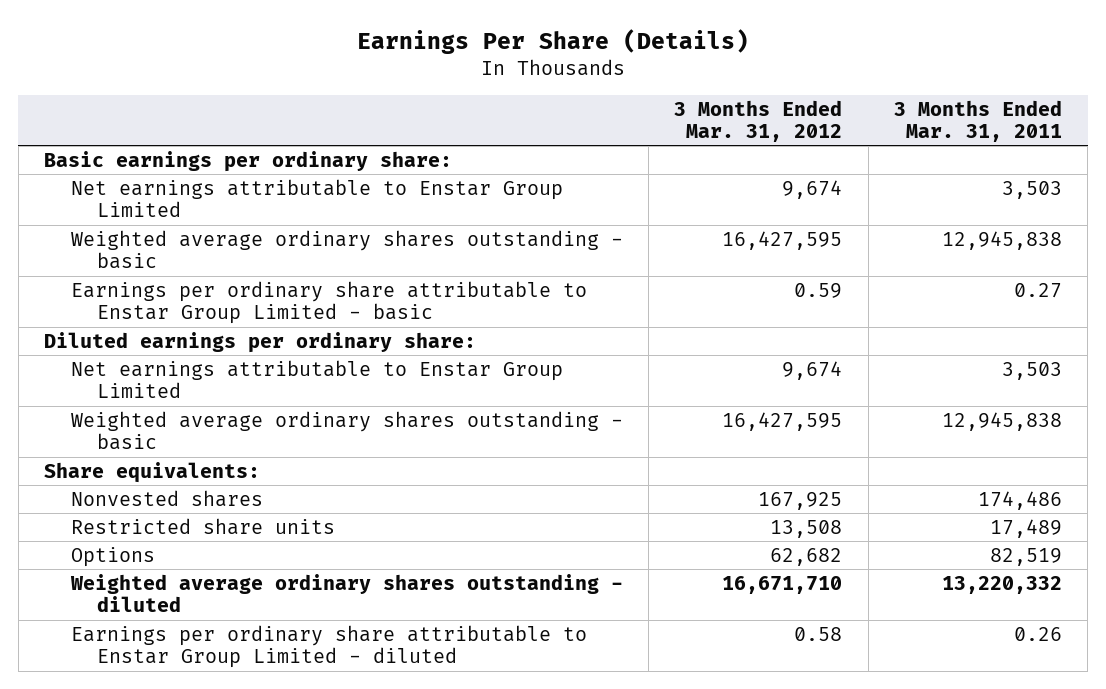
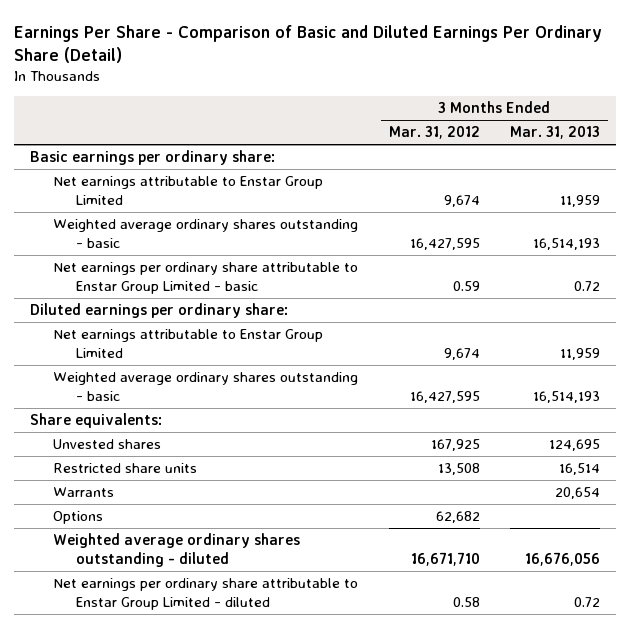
[356,28,749,54] Earnings Per Share (Details) -> [14,24,603,63] Earnings Per Share - Comparison of Basic and Diluted Earnings Per Ordinary Share (Detail)
[893,99,1062,143] 3 Months Ended Mar. 31, 2011 -> none
none -> [510,126,601,140] Mar. 31, 2013
[70,280,587,325] Earnings per ordinary share attributable to Enstar Group Limited - basic -> [52,262,358,294] Net earnings per ordinary share attributable to Enstar Group Limited - basic
[70,489,263,507] Nonvested shares -> [52,439,161,450] Unvested shares
none -> [52,487,114,498] Warrants
[70,624,587,669] Earnings per ordinary share attributable to Enstar Group Limited - diluted -> [52,578,358,610] Net earnings per ordinary share attributable to Enstar Group Limited - diluted

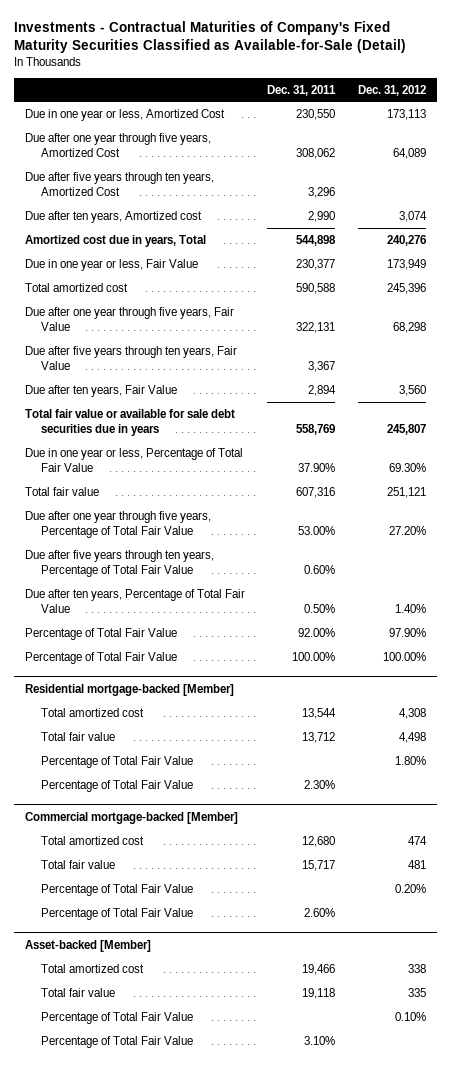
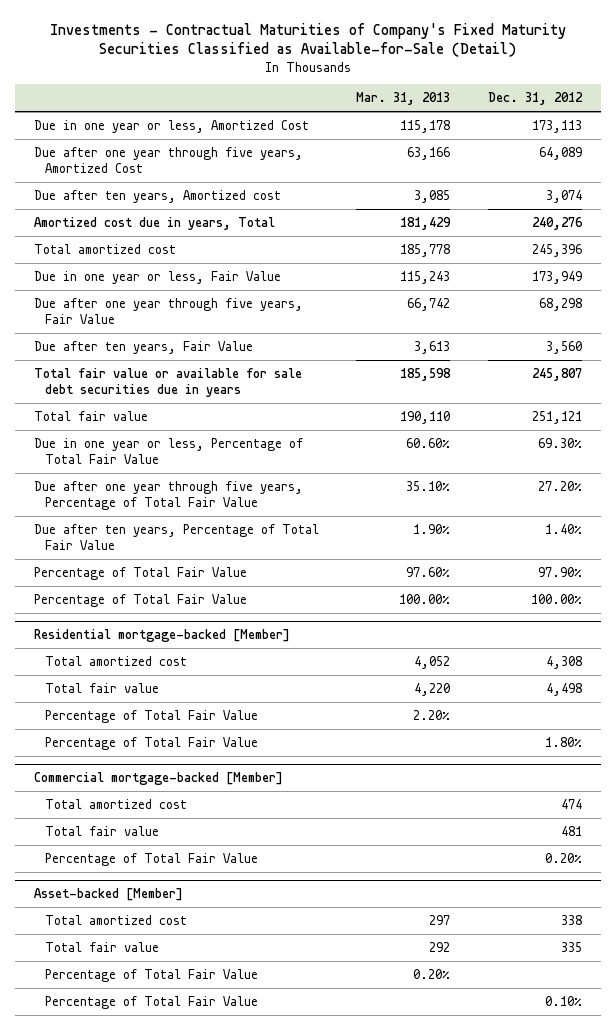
[267,84,337,96] Dec. 31, 2011 -> none
none -> [356,92,451,106] Mar. 31, 2013
[24,172,214,197] Due after five years through ten years, Amortized Cost -> none
[24,259,198,272] Due in one year or less, Fair Value -> [33,270,281,284] Due in one year or less, Fair Value
[24,346,237,371] Due after five years through ten years, Fair Value -> none
[24,448,243,473] Due in one year or less, Percentage of Total Fair Value -> [33,437,303,465] Due in one year or less, Percentage of Total Fair Value
[24,550,214,578] Due after five years through ten years, Percentage of Total Fair Value -> none
[40,756,193,769] Percentage of Total Fair Value -> [45,736,259,750] Percentage of Total Fair Value
[40,908,193,921] Percentage of Total Fair Value -> none
[40,1012,193,1025] Percentage of Total Fair Value -> [45,995,259,1009] Percentage of Total Fair Value

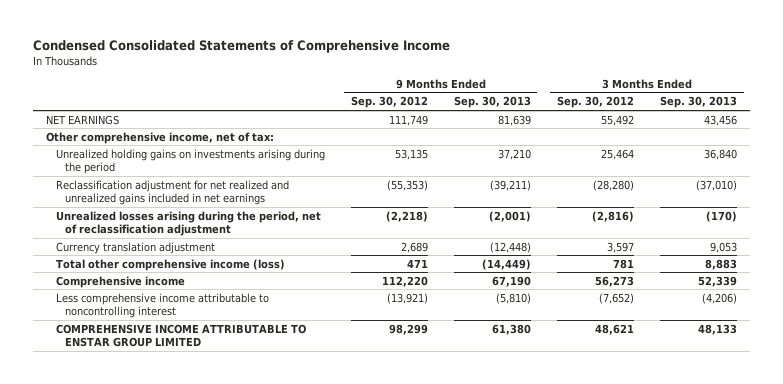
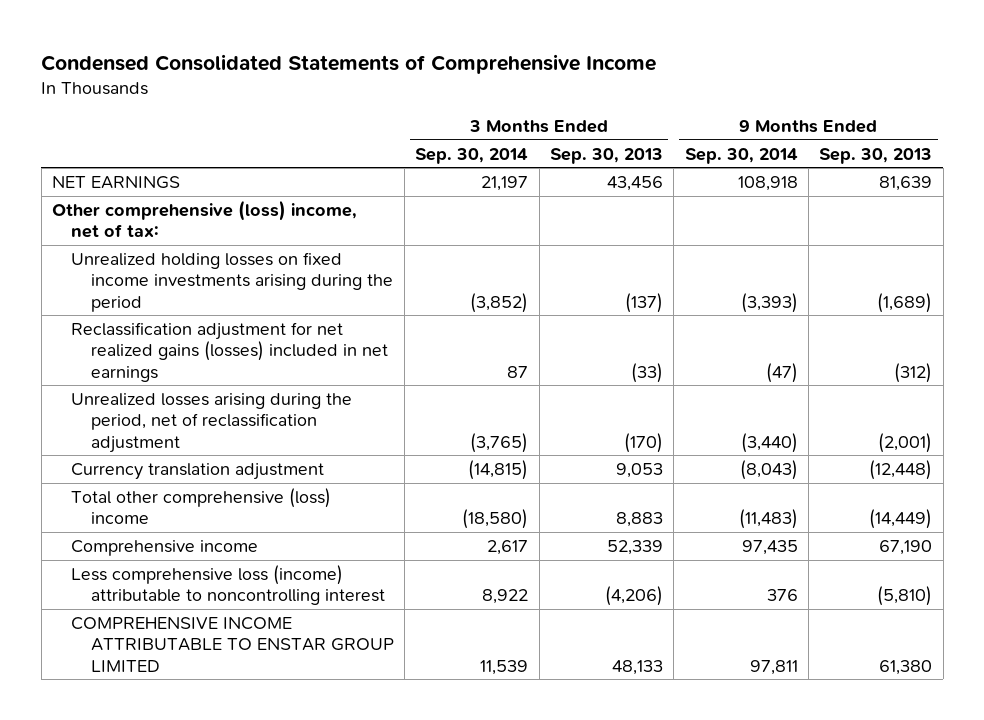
[350,96,428,109] Sep. 30, 2012 -> none
[556,96,634,109] Sep. 30, 2012 -> none
none -> [415,147,529,164] Sep. 30, 2014
none -> [684,147,798,164] Sep. 30, 2014
[45,131,274,144] Other comprehensive income, net of tax: -> [52,199,358,239] Other comprehensive (loss) income, net of tax:
[55,148,325,175] Unrealized holding gains on investments arising during the period -> [71,251,393,312] Unrealized holding losses on fixed income investments arising during the period
[497,148,531,160] 37,210 -> [877,292,933,313] (1,689)
[704,148,738,160] 36,840 -> [624,292,663,313] (137)
[55,179,289,206] Reclassification adjustment for net realized and unrealized gains included in net earnings -> [71,321,388,382] Reclassification adjustment for net realized gains (losses) included in net earnings
[489,179,531,191] (39,211) -> [894,362,933,383] (312)
[696,179,738,191] (37,010) -> [630,362,663,383] (33)
[55,258,285,271] Total other comprehensive income (loss) -> [71,487,332,525] Total other comprehensive (loss) income
[55,292,269,319] Less comprehensive income attributable to noncontrolling interest -> [71,564,385,606] Less comprehensive loss (income) attributable to noncontrolling interest

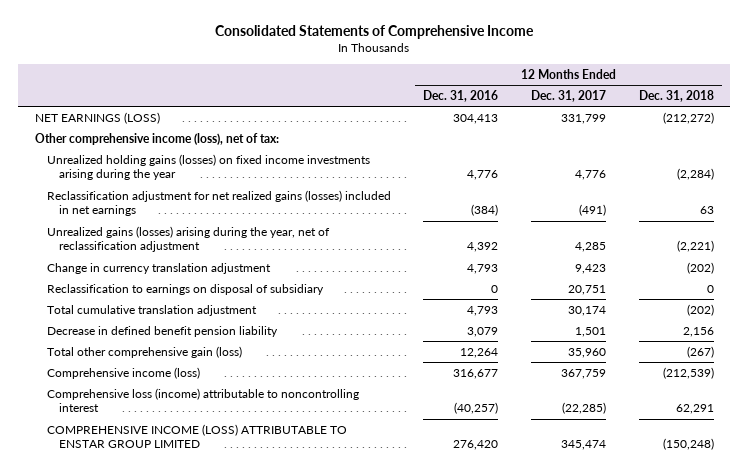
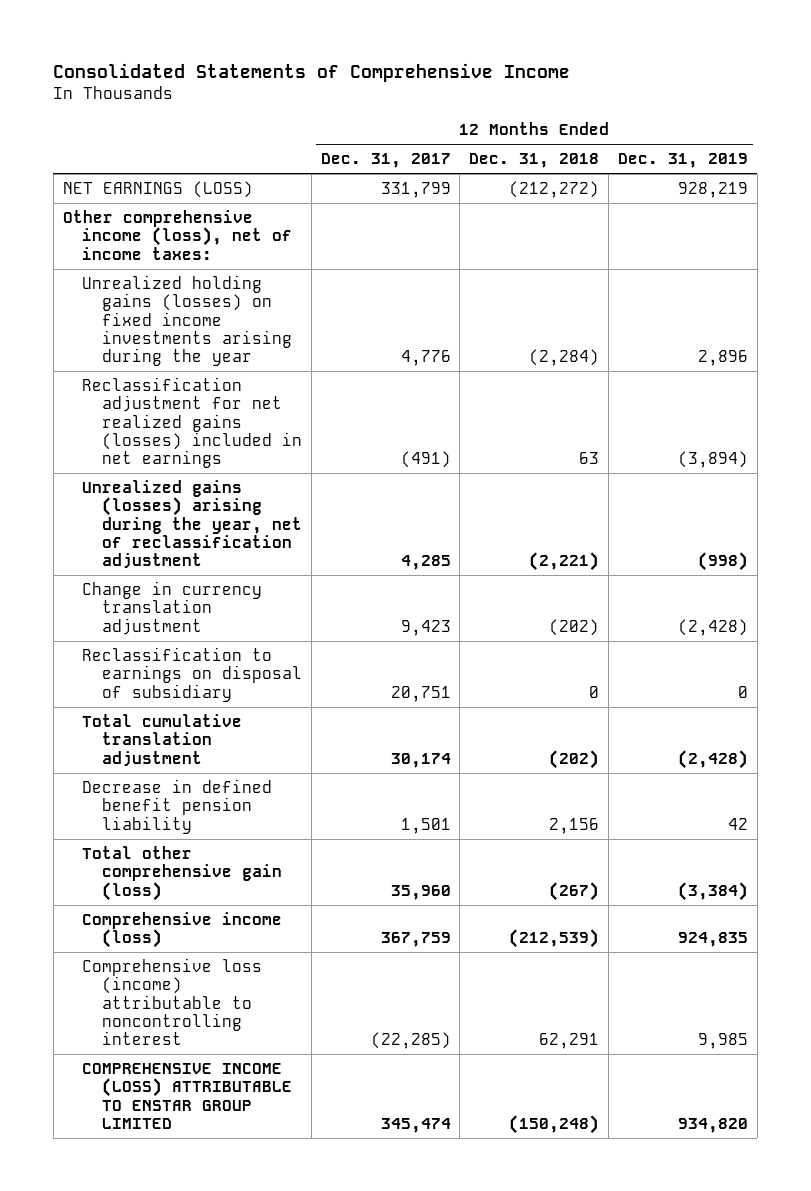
[423,90,499,103] Dec. 31, 2016 -> none
none -> [617,153,748,169] Dec. 31, 2019
[34,132,279,145] Other comprehensive income (loss), net of tax: -> [62,210,293,260] Other comprehensive income (loss), net of income taxes:

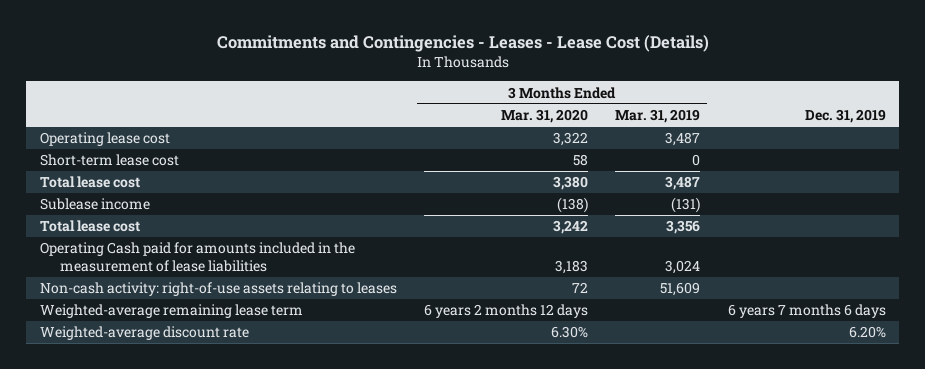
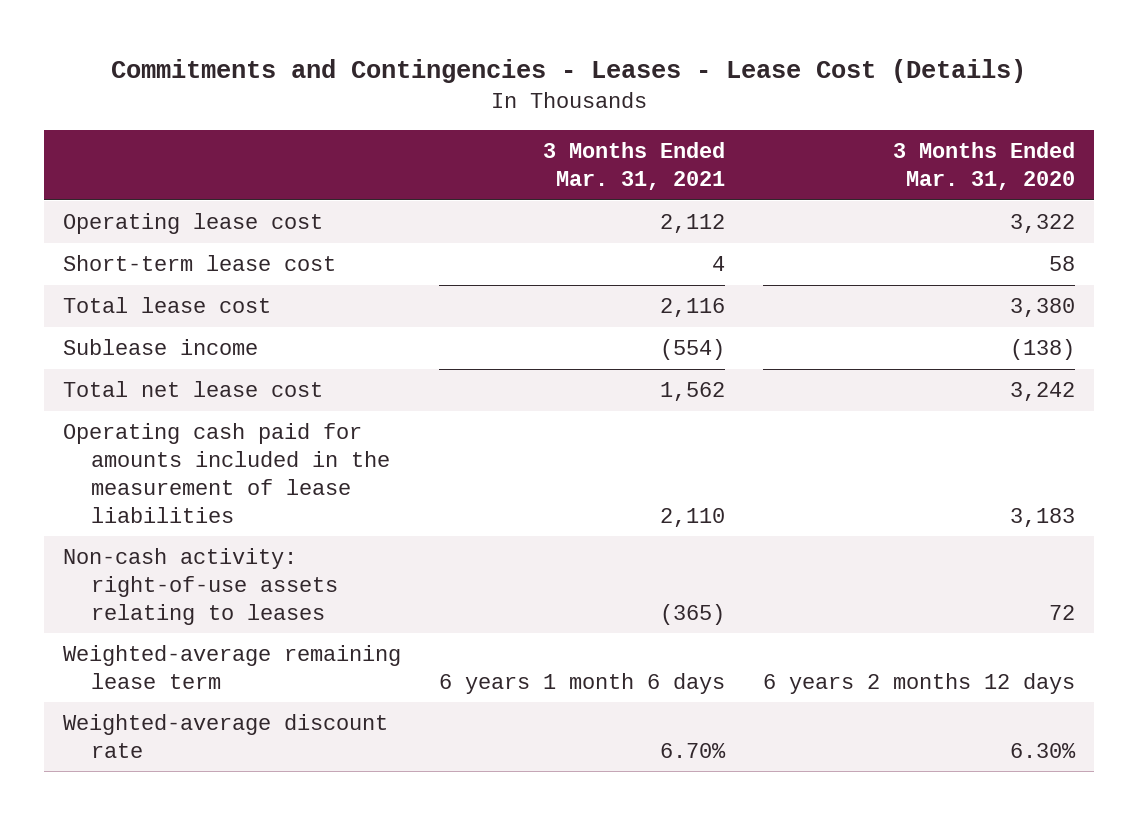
[615,109,701,124] Mar. 31, 2019 -> none
[804,109,886,124] Dec. 31, 2019 -> none
none -> [542,142,725,191] 3 Months Ended Mar. 31, 2021
[39,220,140,233] Total lease cost -> [63,381,324,398] Total net lease cost
[39,242,355,272] Operating Cash paid for amounts included in the measurement of lease liabilities -> [63,423,390,523] Operating cash paid for amounts included in the measurement of lease liabilities

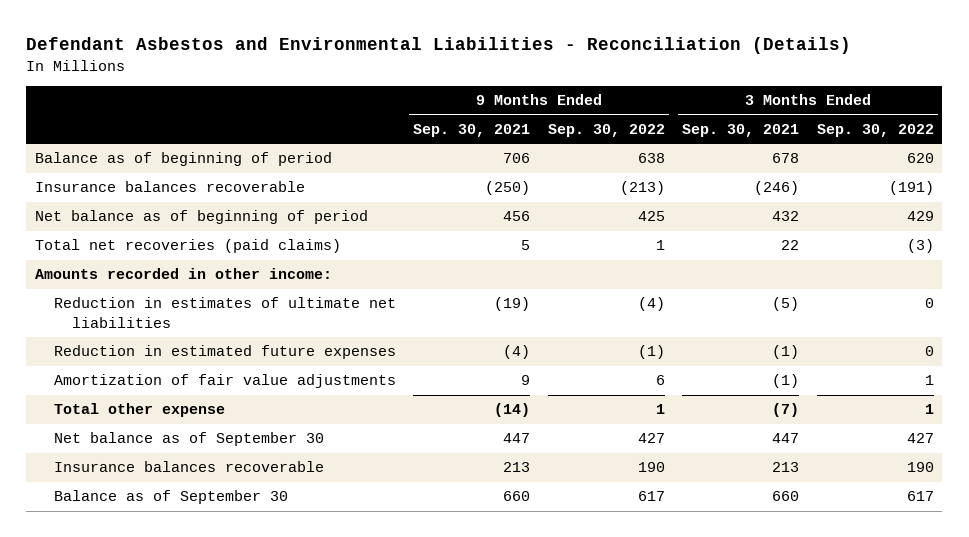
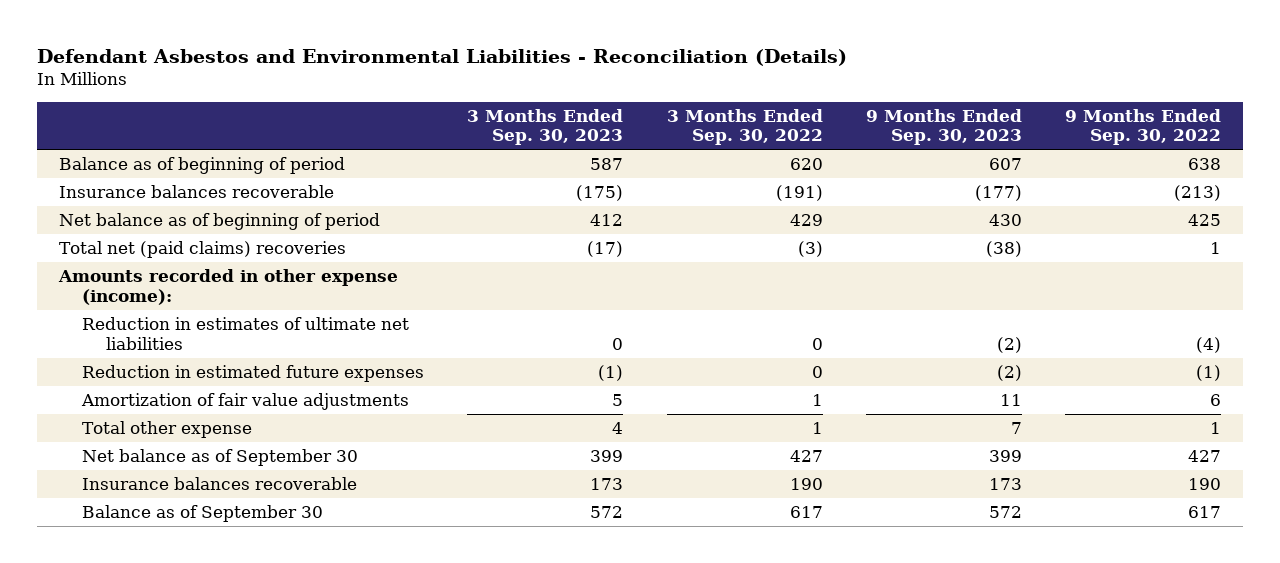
[413,123,531,137] Sep. 30, 2021 -> none
[682,123,800,137] Sep. 30, 2021 -> none
none -> [467,108,624,146] 3 Months Ended Sep. 30, 2023
none -> [866,108,1023,146] 9 Months Ended Sep. 30, 2023
[35,239,342,254] Total net recoveries (paid claims) -> [58,240,346,258] Total net (paid claims) recoveries
[35,268,333,280] Amounts recorded in other income: -> [57,268,398,305] Amounts recorded in other expense (income):

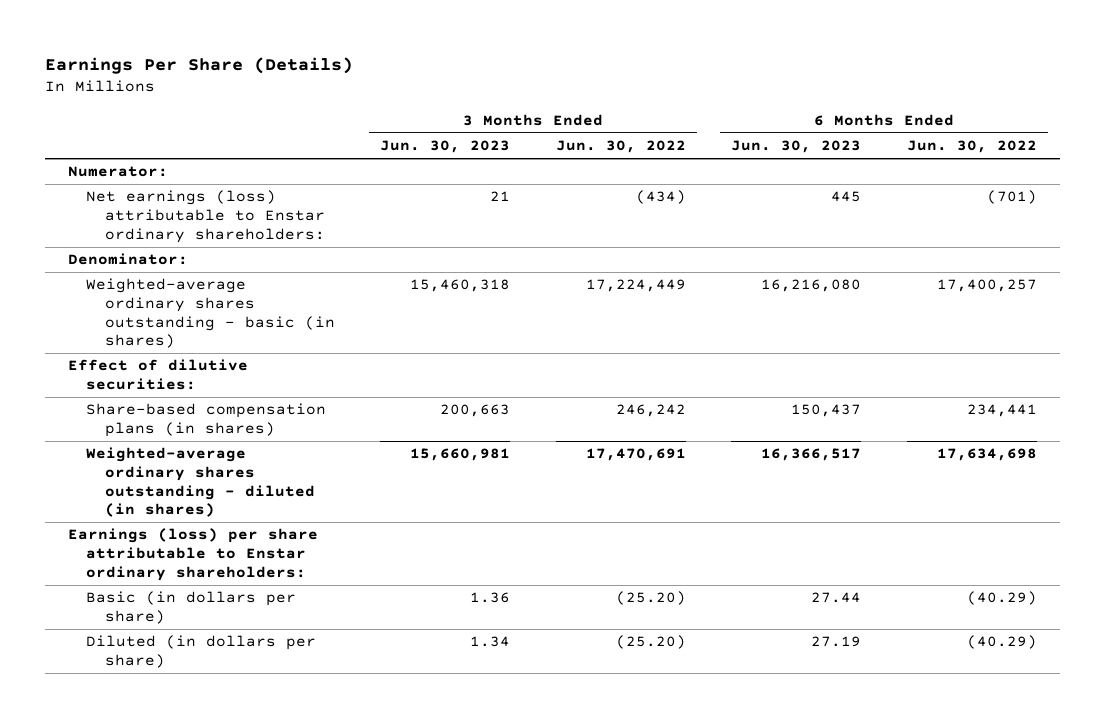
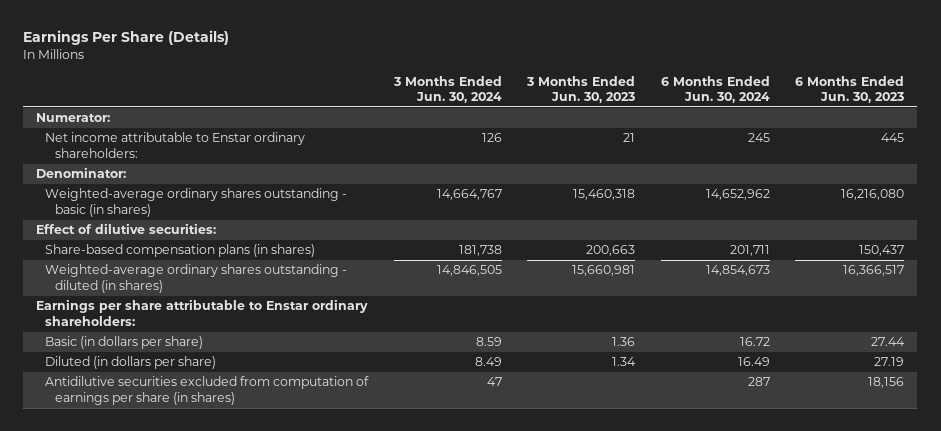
[555,140,686,154] Jun. 30, 2022 -> none
[906,140,1037,154] Jun. 30, 2022 -> none
none -> [392,75,502,104] 3 Months Ended Jun. 30, 2024
none -> [660,75,770,104] 6 Months Ended Jun. 30, 2024
[86,190,325,243] Net earnings (loss) attributable to Enstar ordinary shareholders: -> [45,132,306,158] Net income attributable to Enstar ordinary shareholders:
[68,528,319,581] Earnings (loss) per share attributable to Enstar ordinary shareholders: -> [36,299,369,326] Earnings per share attributable to Enstar ordinary shareholders:
none -> [45,376,370,405] Antidilutive securities excluded from computation of earnings per share (in shares)

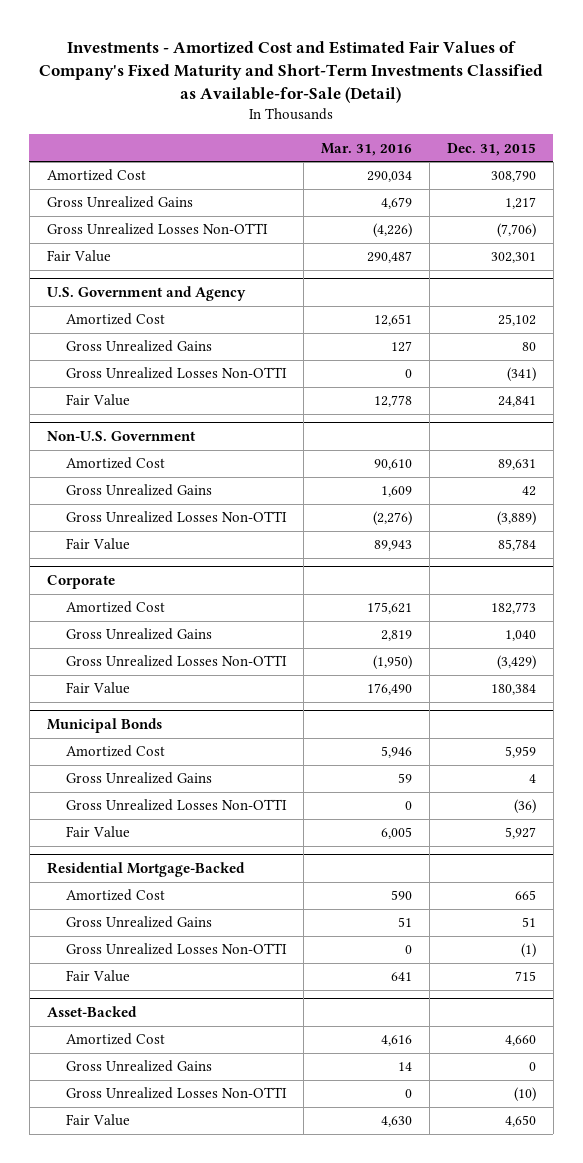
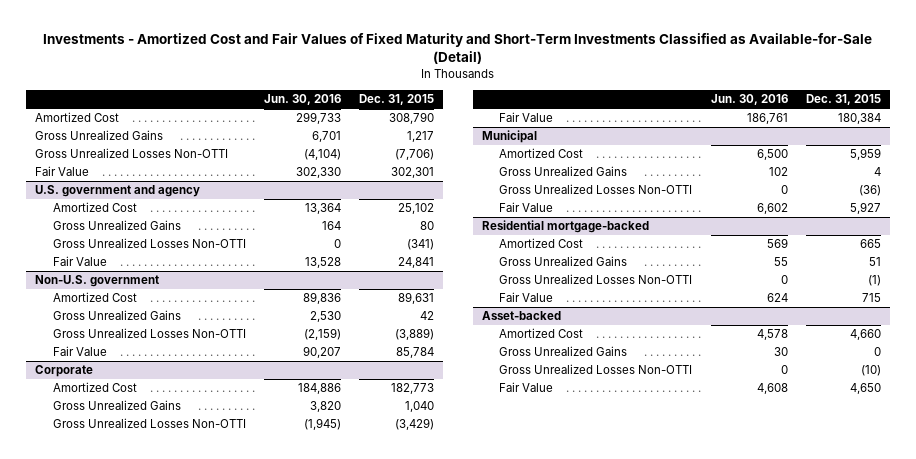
[39,40,544,104] Investments - Amortized Cost and Estimated Fair Values of Company's Fixed Maturity and Short-Term Investments Classified as Available-for-Sale (Detail) -> [42,33,872,65] Investments - Amortized Cost and Fair Values of Fixed Maturity and Short-Term Investments Classified as Available-for-Sale (Detail)
[320,142,412,156] Mar. 31, 2016 -> none
none -> [263,94,341,106] Jun. 30, 2016
[46,286,246,302] U.S. Government and Agency -> [35,185,201,198] U.S. government and agency
[46,431,196,442] Non-U.S. Government -> [35,275,160,288] Non-U.S. government
[46,718,162,734] Municipal Bonds -> [481,130,537,144] Municipal
[46,862,245,878] Residential Mortgage-Backed -> [481,220,649,234] Residential mortgage-backed
[46,1006,137,1018] Asset-Backed -> [481,311,561,321] Asset-backed

